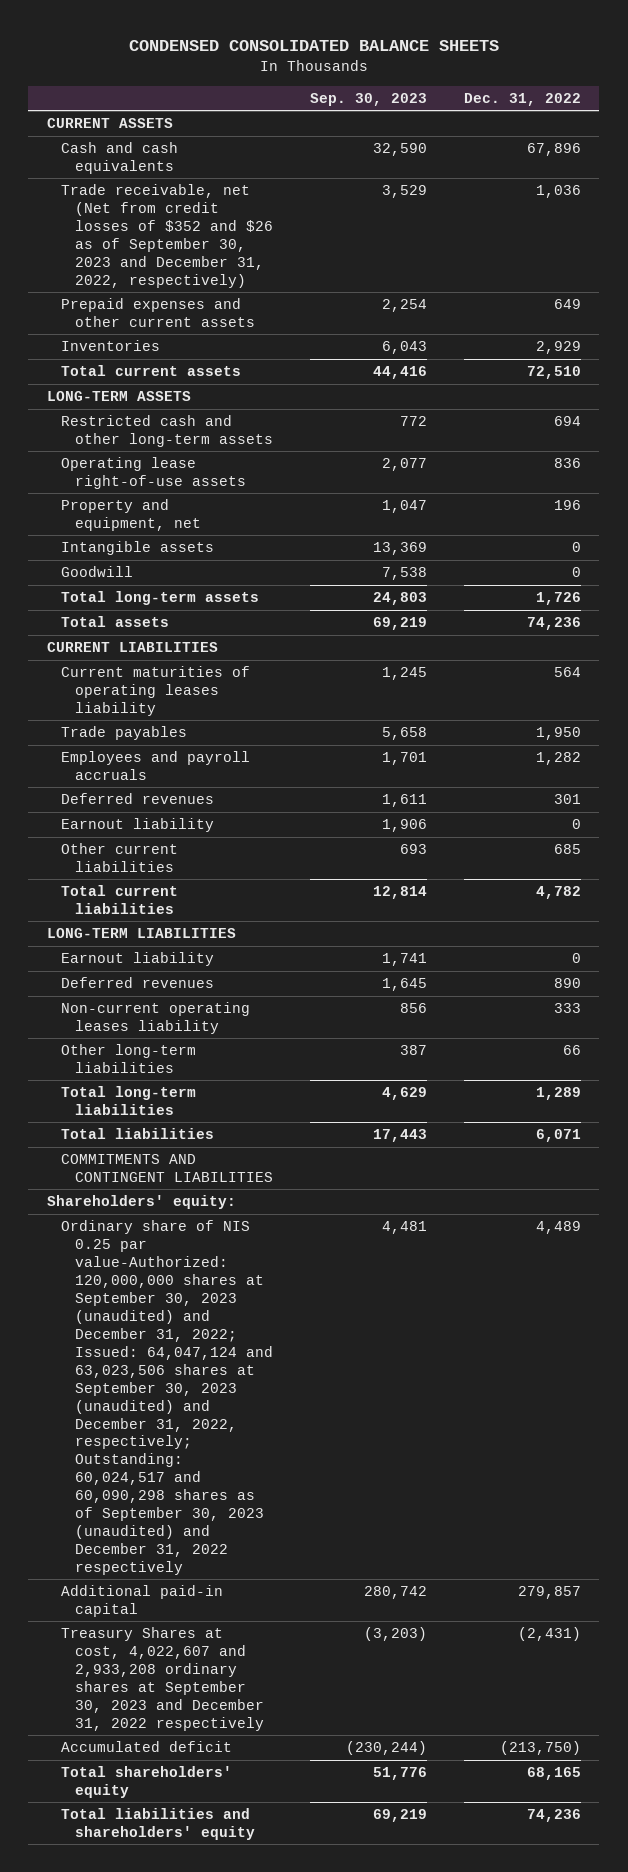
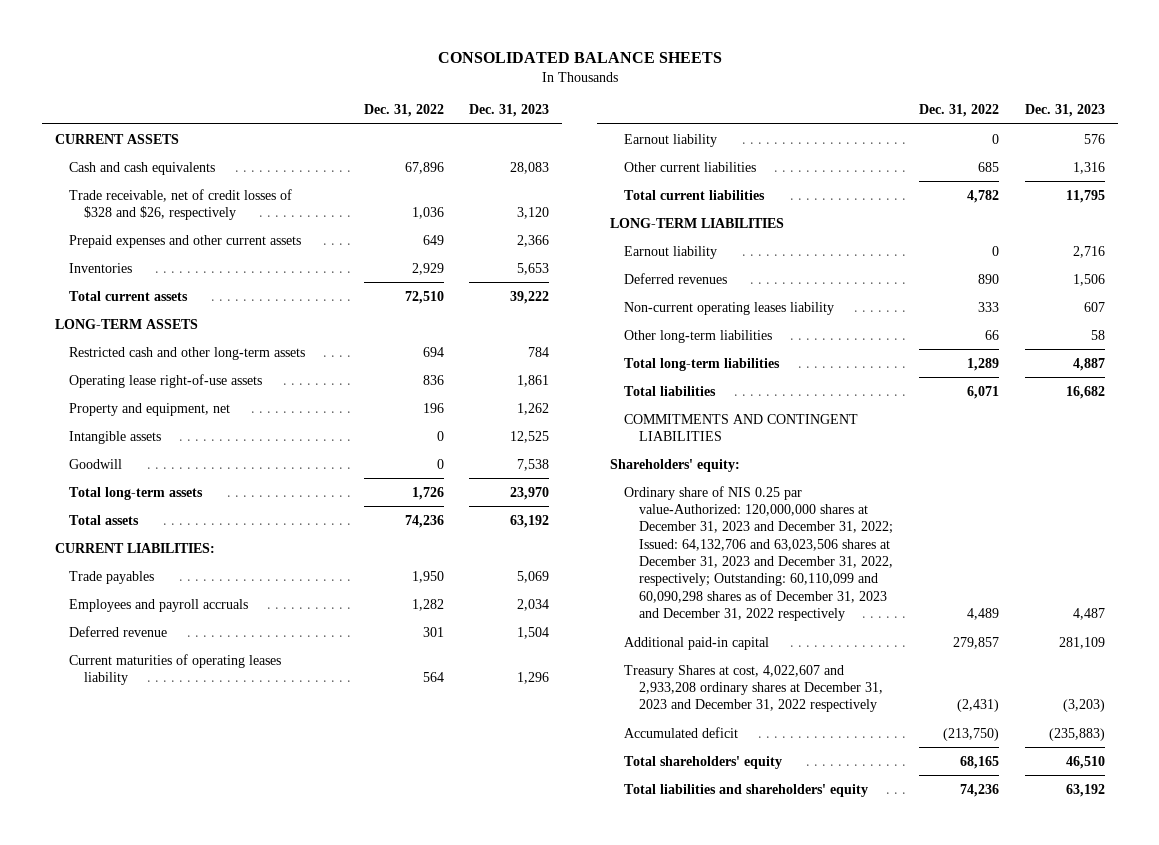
[128,40,499,52] CONDENSED CONSOLIDATED BALANCE SHEETS -> [437,52,722,64] CONSOLIDATED BALANCE SHEETS
[310,93,428,107] Sep. 30, 2023 -> none
none -> [469,104,550,118] Dec. 31, 2023
[61,184,274,288] Trade receivable, net (Net from credit losses of $352 and $26 as of September 30, 2023 and December 31, 2022, respectively) -> [69,188,293,220] Trade receivable, net of credit losses of $328 and $26, respectively
[46,642,218,653] CURRENT LIABILITIES -> [54,542,215,553] CURRENT LIABILITIES:
[61,793,215,805] Deferred revenues -> [69,625,168,637] Deferred revenue
[61,666,251,717] Current maturities of operating leases liability -> [69,653,282,685] Current maturities of operating leases liability
[61,1220,274,1576] Ordinary share of NIS 0.25 par value-Authorized: 120,000,000 shares at September 30, 2023 (unaudited) and December 31, 2022; Issued: 64,047,124 and 63,023,506 shares at September 30, 2023 (unaudited) and December 31, 2022, respectively; Outstanding: 60,024,517 and 60,090,298 shares as of September 30, 2023 (unaudited) and December 31, 2022 respectively -> [624,485,893,621] Ordinary share of NIS 0.25 par value-Authorized: 120,000,000 shares at December 31, 2023 and December 31, 2022; Issued: 64,132,706 and 63,023,506 shares at December 31, 2023 and December 31, 2022, respectively; Outstanding: 60,110,099 and 60,090,298 shares as of December 31, 2023 and December 31, 2022 respectively
[61,1627,265,1731] Treasury Shares at cost, 4,022,607 and 2,933,208 ordinary shares at September 30, 2023 and December 31, 2022 respectively -> [624,664,883,713] Treasury Shares at cost, 4,022,607 and 2,933,208 ordinary shares at December 31, 2023 and December 31, 2022 respectively

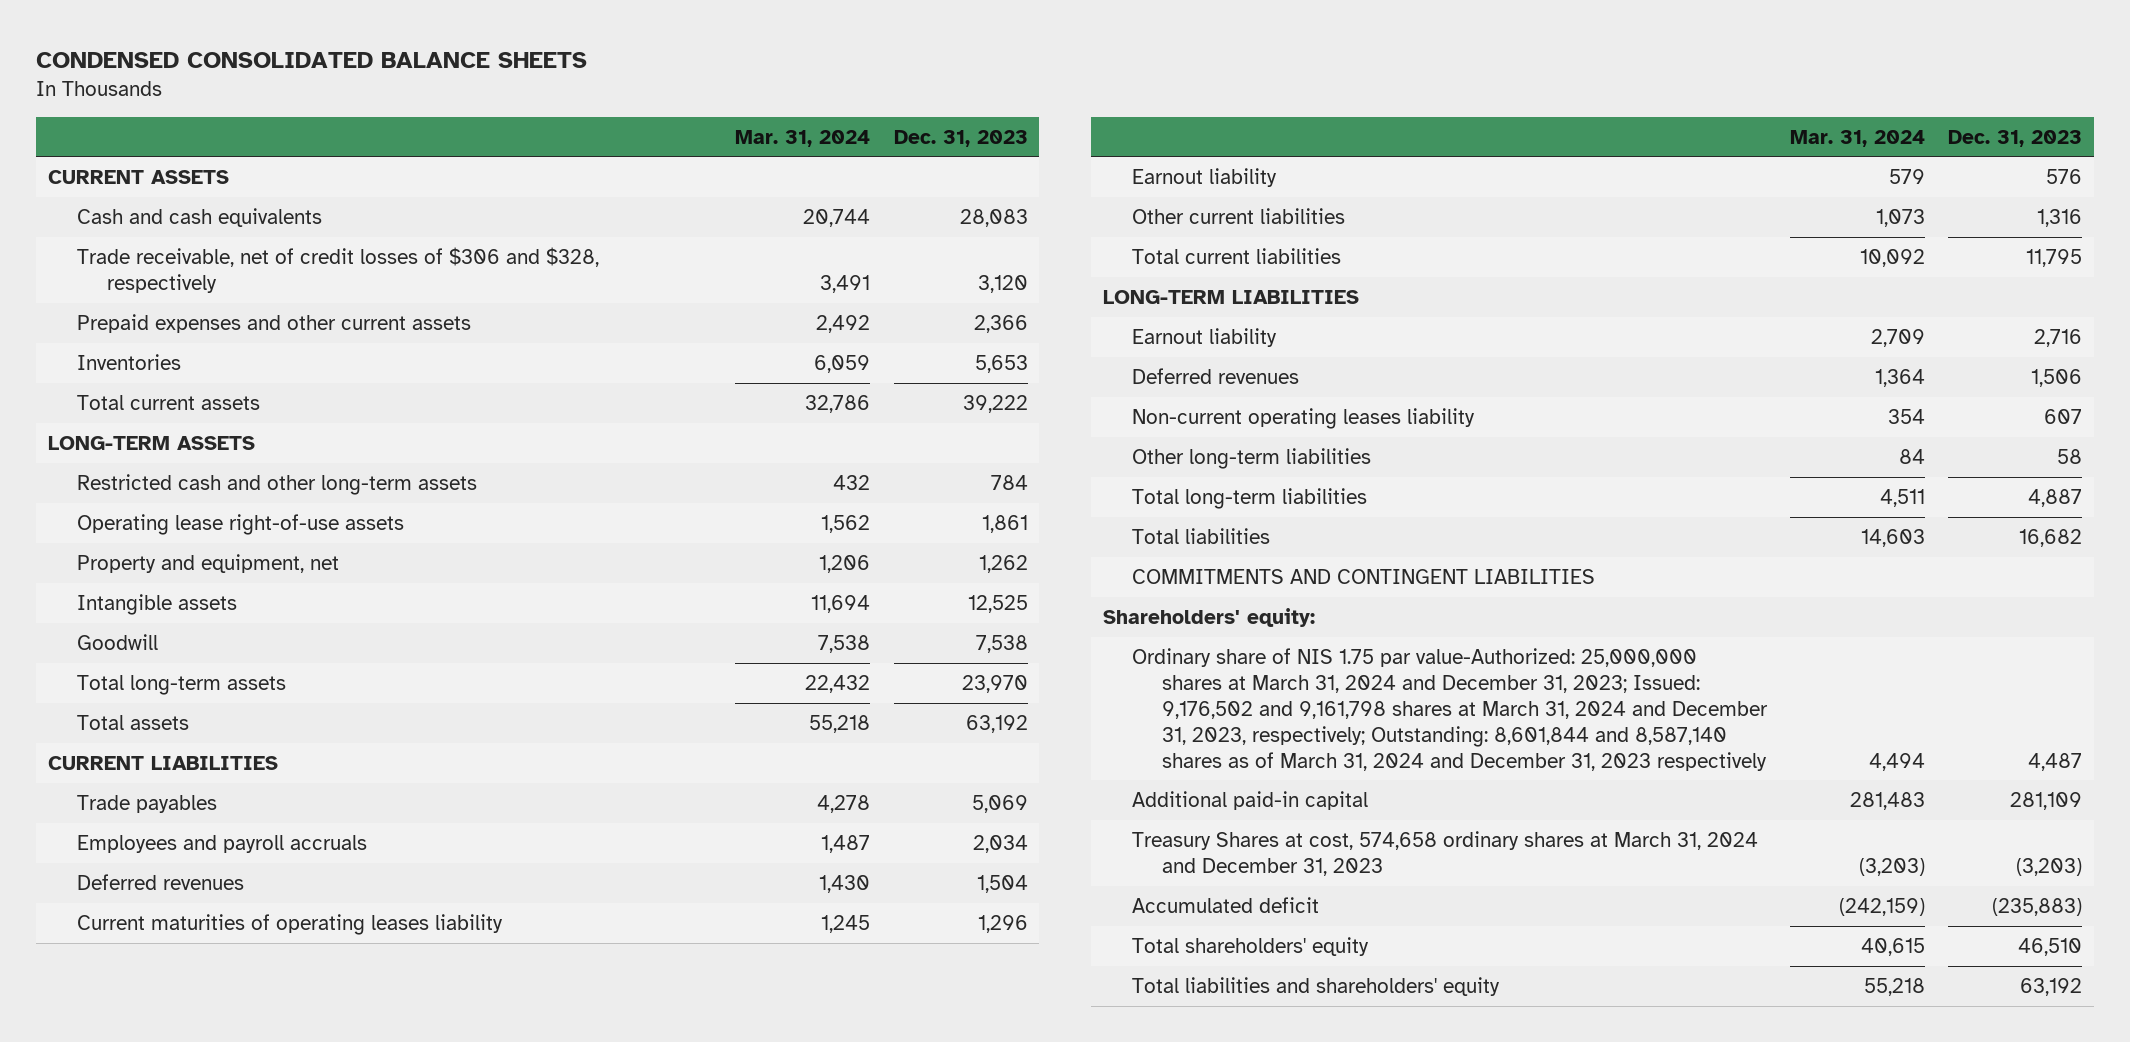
[437,52,722,64] CONSOLIDATED BALANCE SHEETS -> [36,52,588,69] CONDENSED CONSOLIDATED BALANCE SHEETS
[363,104,444,118] Dec. 31, 2022 -> none
none -> [735,129,871,147] Mar. 31, 2024
[69,188,293,220] Trade receivable, net of credit losses of $328 and $26, respectively -> [77,246,600,293] Trade receivable, net of credit losses of $306 and $328, respectively
[54,542,215,553] CURRENT LIABILITIES: -> [47,755,278,770] CURRENT LIABILITIES
[69,625,168,637] Deferred revenue -> [77,873,245,890] Deferred revenues
[624,485,893,621] Ordinary share of NIS 0.25 par value-Authorized: 120,000,000 shares at December 31, 2023 and December 31, 2022; Issued: 64,132,706 and 63,023,506 shares at December 31, 2023 and December 31, 2022, respectively; Outstanding: 60,110,099 and 60,090,298 shares as of December 31, 2023 and December 31, 2022 respectively -> [1132,647,1768,771] Ordinary share of NIS 1.75 par value-Authorized: 25,000,000 shares at March 31, 2024 and December 31, 2023; Issued: 9,176,502 and 9,161,798 shares at March 31, 2024 and December 31, 2023, respectively; Outstanding: 8,601,844 and 8,587,140 shares as of March 31, 2024 and December 31, 2023 respectively
[624,664,883,713] Treasury Shares at cost, 4,022,607 and 2,933,208 ordinary shares at December 31, 2023 and December 31, 2022 respectively -> [1132,830,1759,876] Treasury Shares at cost, 574,658 ordinary shares at March 31, 2024 and December 31, 2023

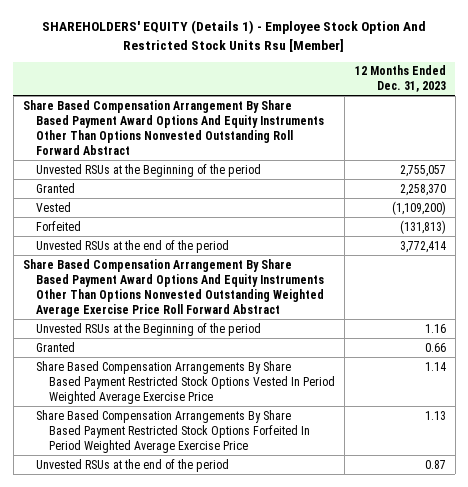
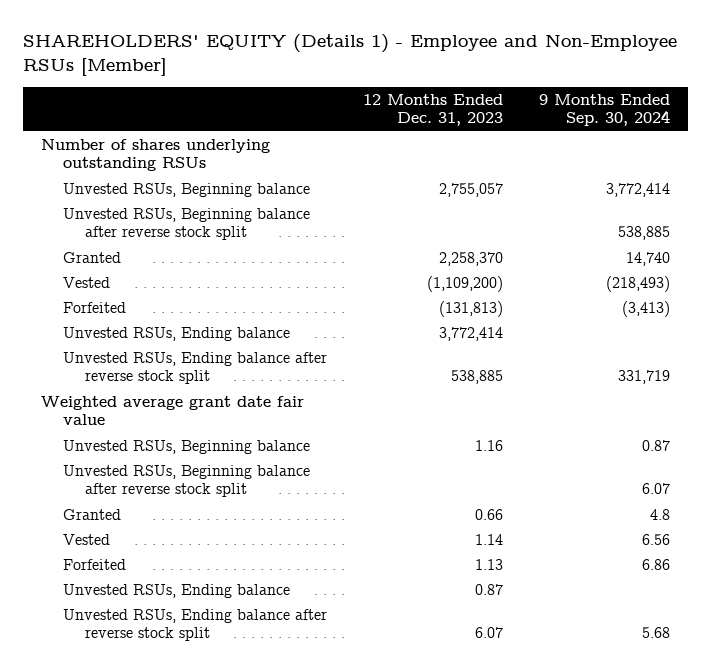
[42,20,427,52] SHAREHOLDERS' EQUITY (Details 1) - Employee Stock Option And Restricted Stock Units Rsu [Member] -> [22,34,677,77] SHAREHOLDERS' EQUITY (Details 1) - Employee and Non-Employee RSUs [Member]
none -> [538,94,670,127] 9 Months Ended Sep. 30, 2024
[22,99,324,155] Share Based Compensation Arrangement By Share Based Payment Award Options And Equity Instruments Other Than Options Nonvested Outstanding Roll Forward Abstract -> none
none -> [40,139,270,172] Number of shares underlying outstanding RSUs
[35,163,261,177] Unvested RSUs at the Beginning of the period -> [62,183,310,198] Unvested RSUs, Beginning balance
none -> [62,208,310,241] Unvested RSUs, Beginning balance after reverse stock split
[35,239,229,253] Unvested RSUs at the end of the period -> [62,327,290,342] Unvested RSUs, Ending balance
none -> [62,352,327,385] Unvested RSUs, Ending balance after reverse stock split
[22,258,324,317] Share Based Compensation Arrangement By Share Based Payment Award Options And Equity Instruments Other Than Options Nonvested Outstanding Weighted Average Exercise Price Roll Forward Abstract -> [40,396,304,426] Weighted average grant date fair value
[35,322,261,336] Unvested RSUs at the Beginning of the period -> [62,440,310,455] Unvested RSUs, Beginning balance
none -> [62,465,310,498] Unvested RSUs, Beginning balance after reverse stock split
[35,360,335,404] Share Based Compensation Arrangements By Share Based Payment Restricted Stock Options Vested In Period Weighted Average Exercise Price -> [62,534,110,546] Vested
[35,409,310,453] Share Based Compensation Arrangements By Share Based Payment Restricted Stock Options Forfeited In Period Weighted Average Exercise Price -> [62,559,126,571] Forfeited
[35,458,229,472] Unvested RSUs at the end of the period -> [62,584,290,599] Unvested RSUs, Ending balance
none -> [62,609,327,642] Unvested RSUs, Ending balance after reverse stock split

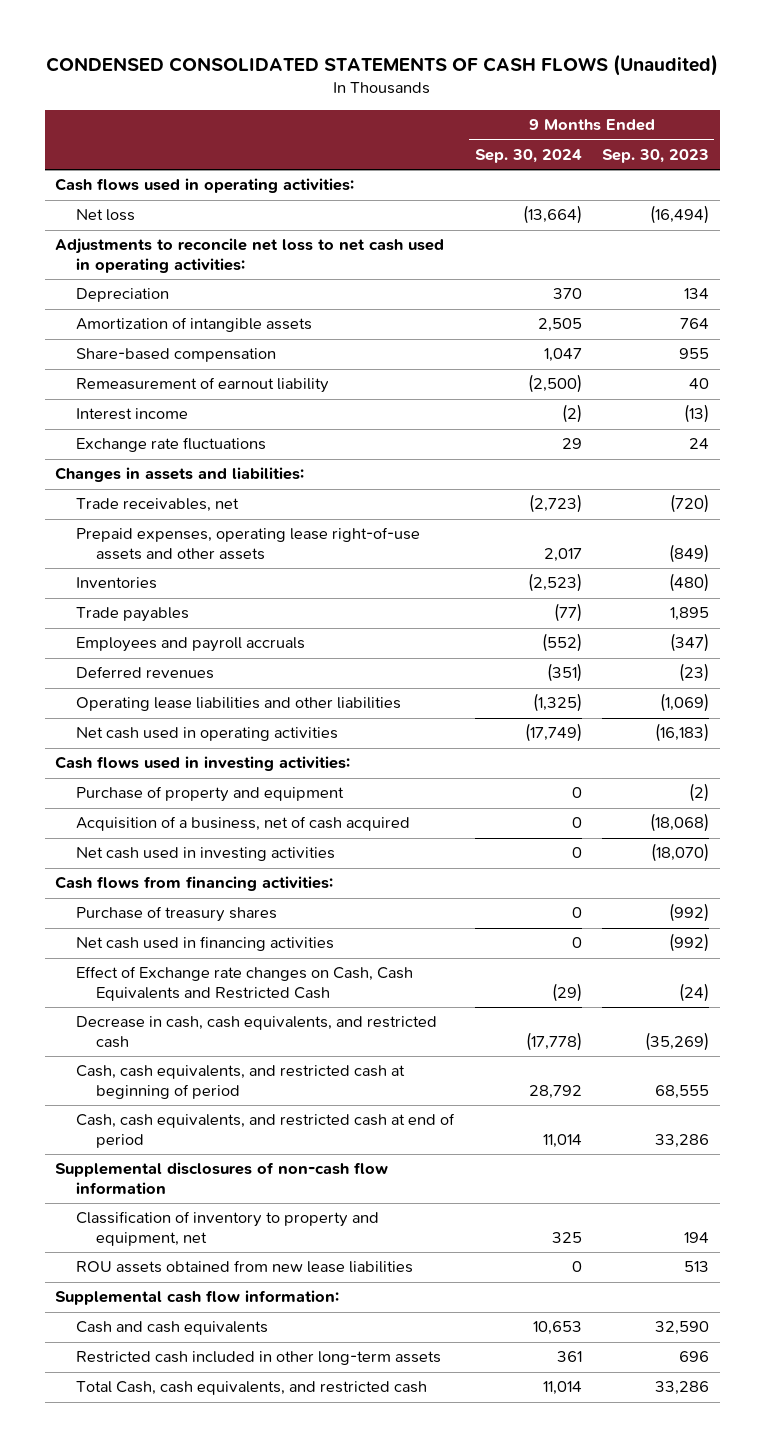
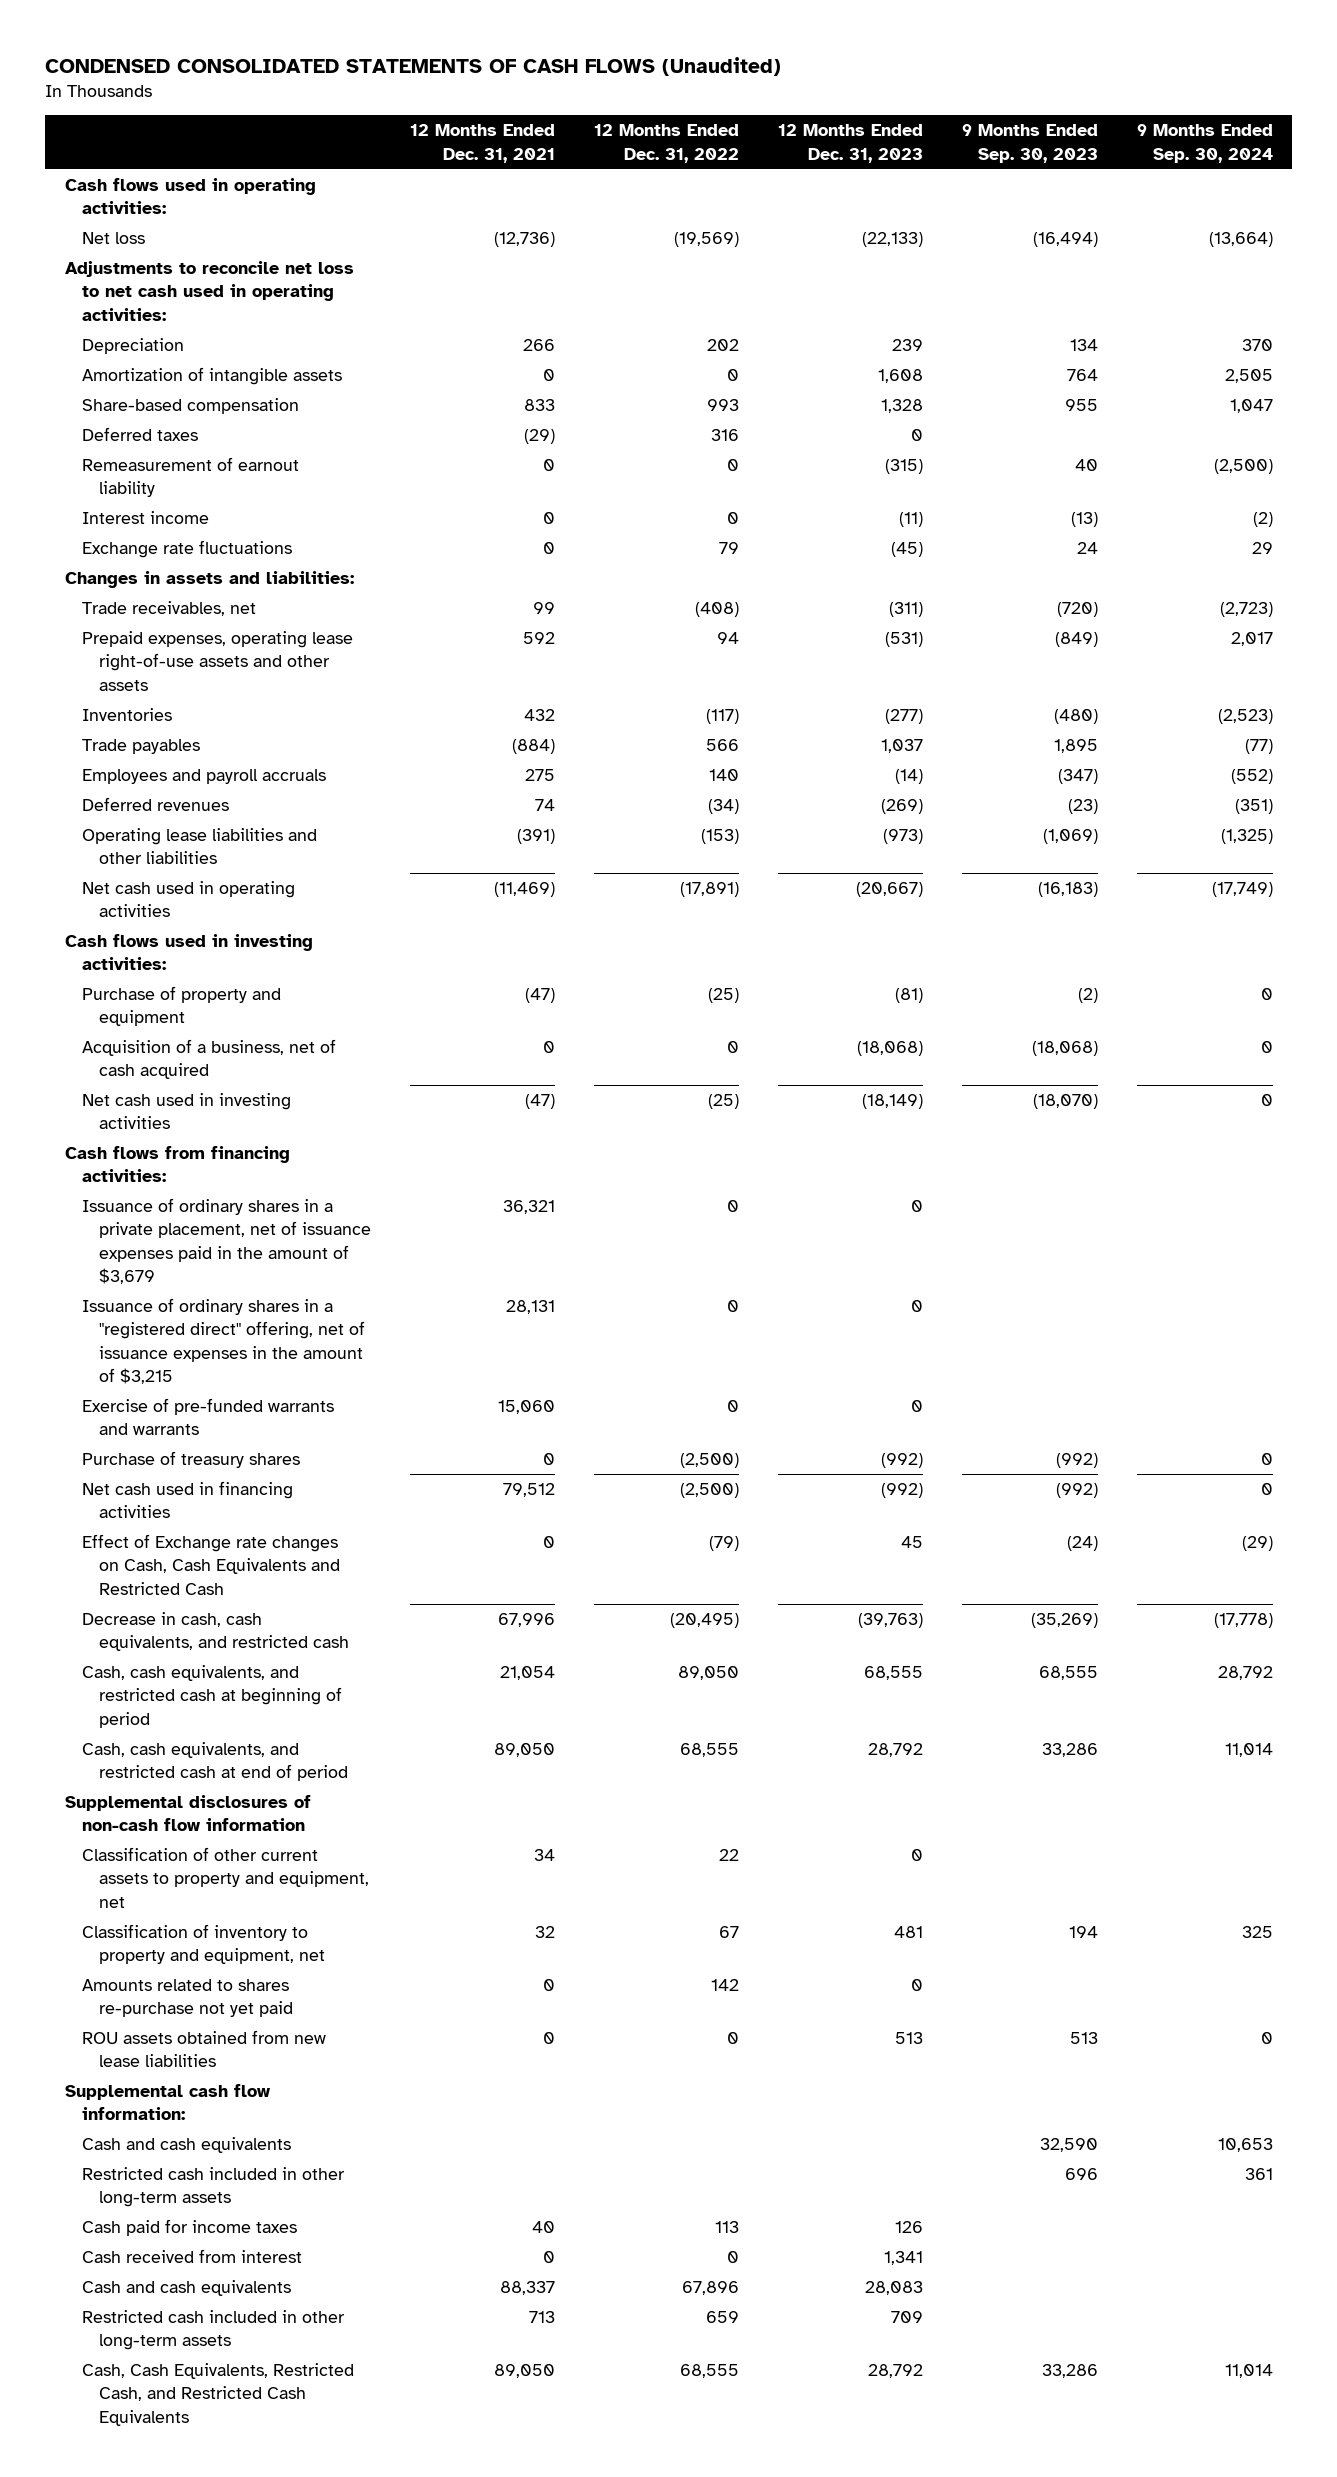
none -> [409,124,555,163] 12 Months Ended Dec. 31, 2021
none -> [593,124,739,163] 12 Months Ended Dec. 31, 2022
none -> [777,124,923,163] 12 Months Ended Dec. 31, 2023
none -> [81,427,198,442] Deferred taxes
none -> [81,1198,371,1285] Issuance of ordinary shares in a private placement, net of issuance expenses paid in the amount of $3,679
none -> [81,1298,365,1385] Issuance of ordinary shares in a "registered direct" offering, net of issuance expenses in the amount of $3,215
none -> [81,1398,334,1436] Exercise of pre-funded warrants and warrants
none -> [81,1847,369,1908] Classification of other current assets to property and equipment, net
none -> [81,1979,293,2018] Amounts related to shares re-purchase not yet paid
none -> [81,2219,297,2237] Cash paid for income taxes
none -> [81,2249,302,2264] Cash received from interest
none -> [81,2280,291,2297] Cash and cash equivalents
none -> [81,2310,345,2351] Restricted cash included in other long-term assets
[75,1381,427,1396] Total Cash, cash equivalents, and restricted cash -> [81,2363,354,2426] Cash, Cash Equivalents, Restricted Cash, and Restricted Cash Equivalents

